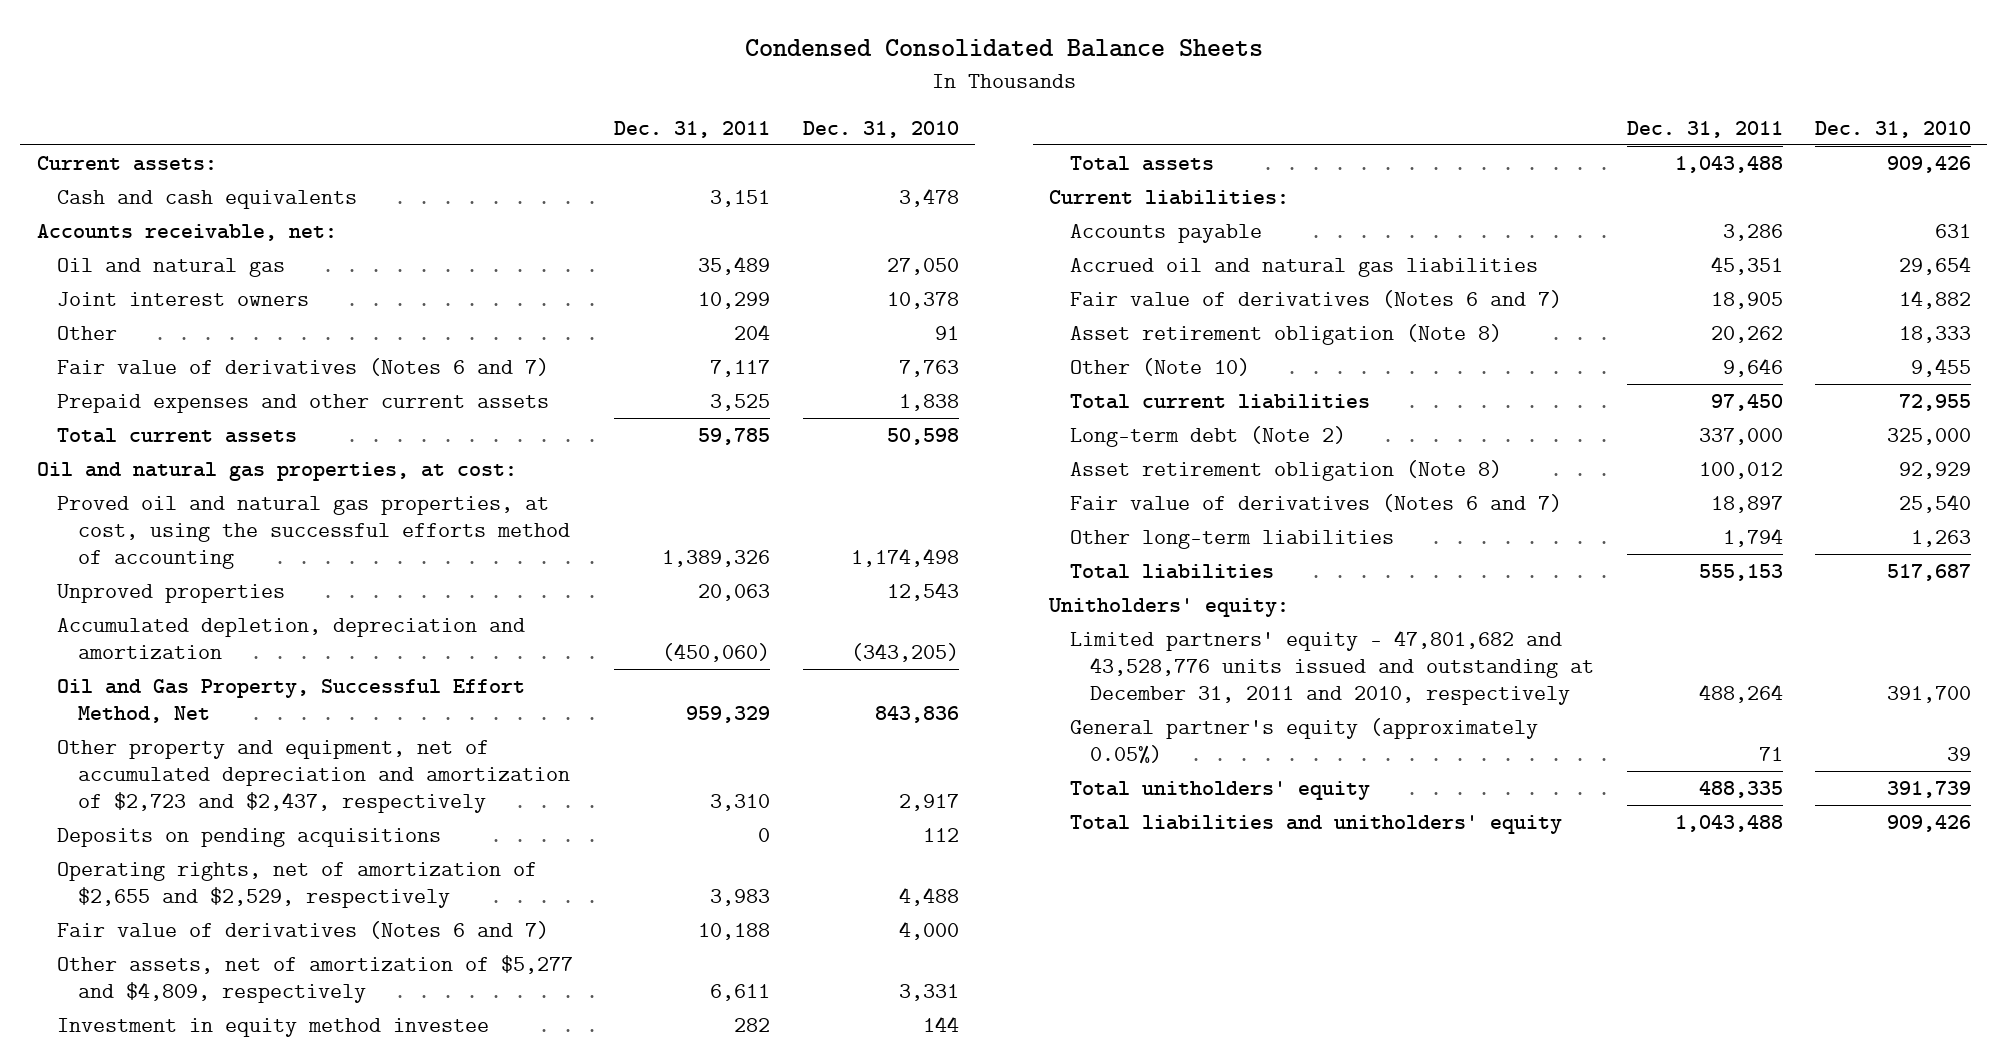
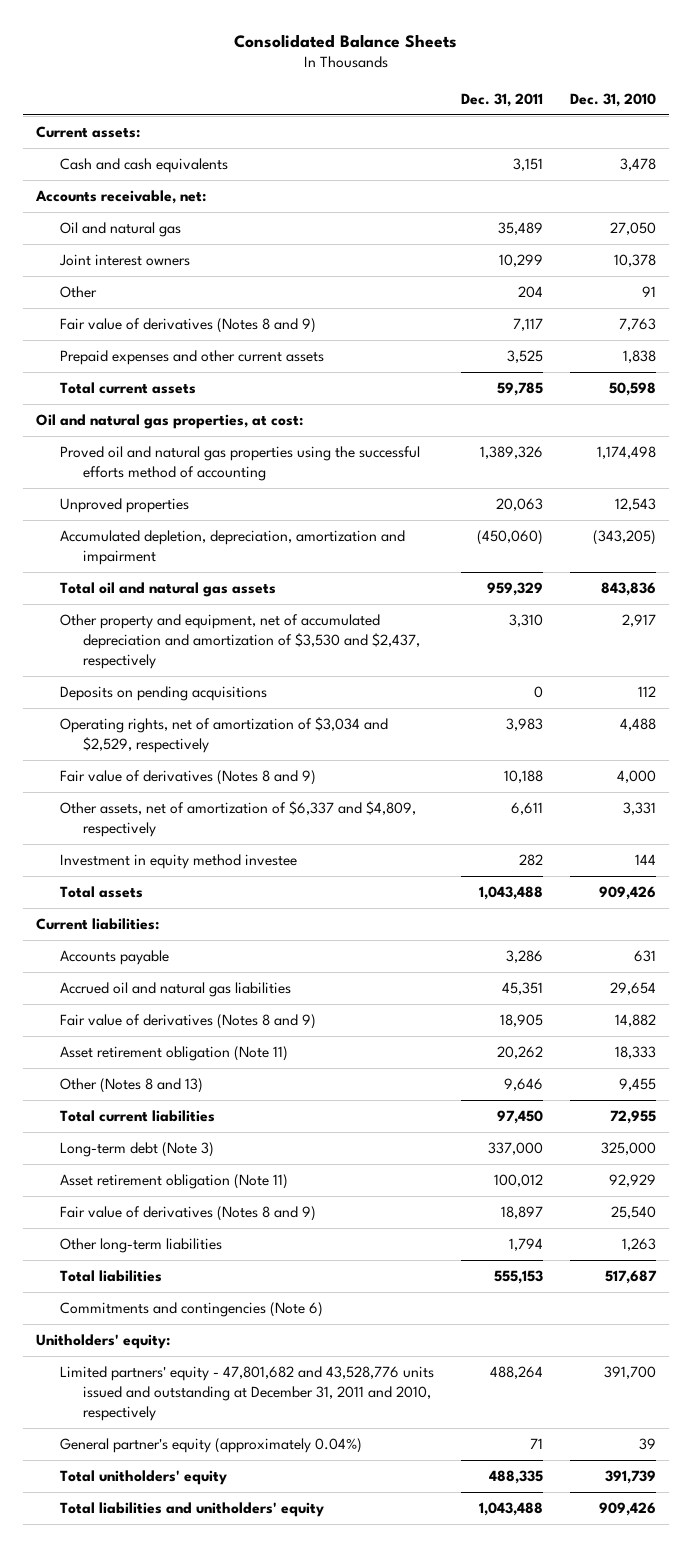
[744,39,1263,58] Condensed Consolidated Balance Sheets -> [234,33,458,48] Consolidated Balance Sheets
[57,358,550,377] Fair value of derivatives (Notes 6 and 7) -> [59,318,316,334] Fair value of derivatives (Notes 8 and 9)
[57,496,570,570] Proved oil and natural gas properties, at cost, using the successful efforts method of accounting -> [59,446,420,482] Proved oil and natural gas properties using the successful efforts method of accounting
[57,618,526,660] Accumulated depletion, depreciation and amortization -> [59,530,405,566] Accumulated depletion, depreciation, amortization and impairment
[57,679,526,724] Oil and Gas Property, Successful Effort Method, Net -> [59,582,276,598] Total oil and natural gas assets
[57,740,570,814] Other property and equipment, net of accumulated depreciation and amortization of $2,723 and $2,437, respectively -> [59,614,421,669] Other property and equipment, net of accumulated depreciation and amortization of $3,530 and $2,437, respectively
[57,862,538,909] Operating rights, net of amortization of $2,655 and $2,529, respectively -> [59,717,388,754] Operating rights, net of amortization of $3,034 and $2,529, respectively
[57,921,550,940] Fair value of derivatives (Notes 6 and 7) -> [59,770,316,786] Fair value of derivatives (Notes 8 and 9)
[57,955,574,1004] Other assets, net of amortization of $5,277 and $4,809, respectively -> [59,801,416,838] Other assets, net of amortization of $6,337 and $4,809, respectively
[1069,290,1562,309] Fair value of derivatives (Notes 6 and 7) -> [59,1014,316,1030] Fair value of derivatives (Notes 8 and 9)
[1069,324,1502,346] Asset retirement obligation (Note 8) -> [59,1046,288,1062] Asset retirement obligation (Note 11)
[1069,358,1250,377] Other (Note 10) -> [59,1078,203,1094] Other (Notes 8 and 13)
[1069,426,1346,448] Long-term debt (Note 2) -> [59,1142,214,1158] Long-term debt (Note 3)
[1069,460,1502,482] Asset retirement obligation (Note 8) -> [59,1174,288,1190] Asset retirement obligation (Note 11)
[1069,494,1562,513] Fair value of derivatives (Notes 6 and 7) -> [59,1206,316,1222] Fair value of derivatives (Notes 8 and 9)
none -> [59,1302,323,1318] Commitments and contingencies (Note 6)
[1069,718,1538,765] General partner's equity (approximately 0.05%) -> [59,1438,362,1454] General partner's equity (approximately 0.04%)

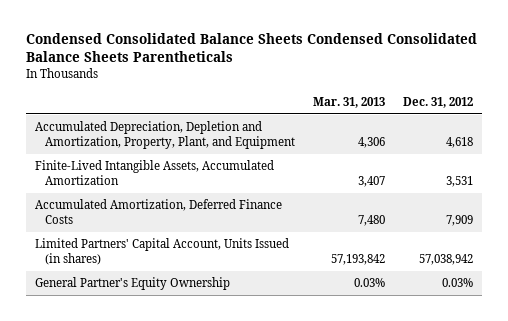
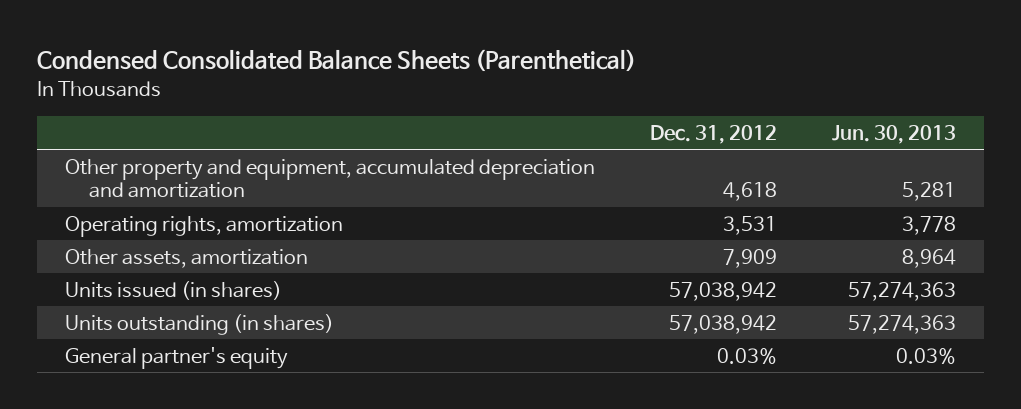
[26,33,478,63] Condensed Consolidated Balance Sheets Condensed Consolidated Balance Sheets Parentheticals -> [37,49,637,73] Condensed Consolidated Balance Sheets (Parenthetical)
[312,96,385,108] Mar. 31, 2013 -> none
none -> [832,124,957,144] Jun. 30, 2013
[35,121,295,150] Accumulated Depreciation, Depletion and Amortization, Property, Plant, and Equipment -> [64,158,595,199] Other property and equipment, accumulated depreciation and amortization
[35,160,275,186] Finite-Lived Intangible Assets, Accumulated Amortization -> [64,215,343,237] Operating rights, amortization
[35,199,283,225] Accumulated Amortization, Deferred Finance Costs -> [64,248,308,268] Other assets, amortization
[35,238,290,266] Limited Partners' Capital Account, Units Issued (in shares) -> [64,280,282,300] Units issued (in shares)
none -> [64,313,334,335] Units outstanding (in shares)
[35,277,231,291] General Partner's Equity Ownership -> [64,346,288,369] General partner's equity

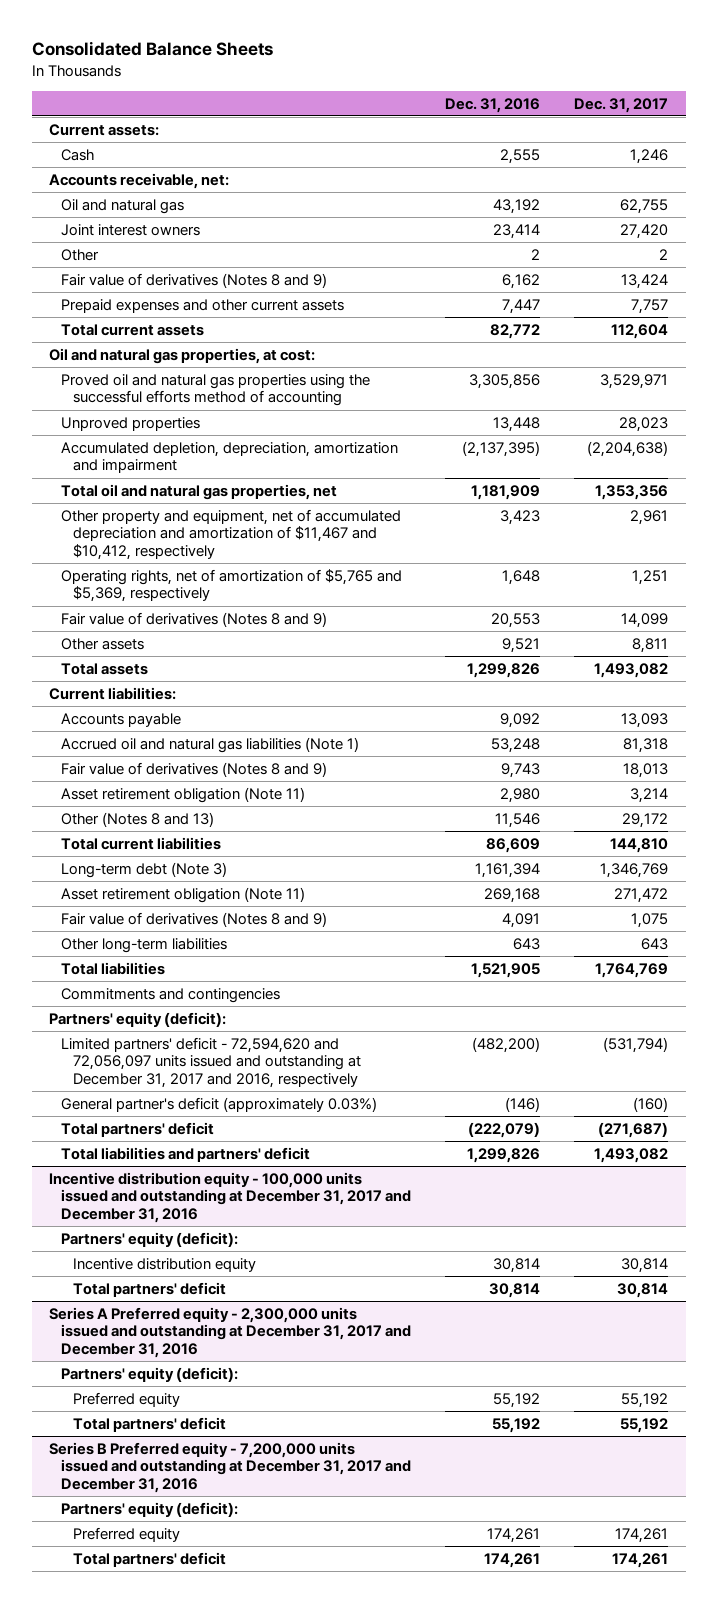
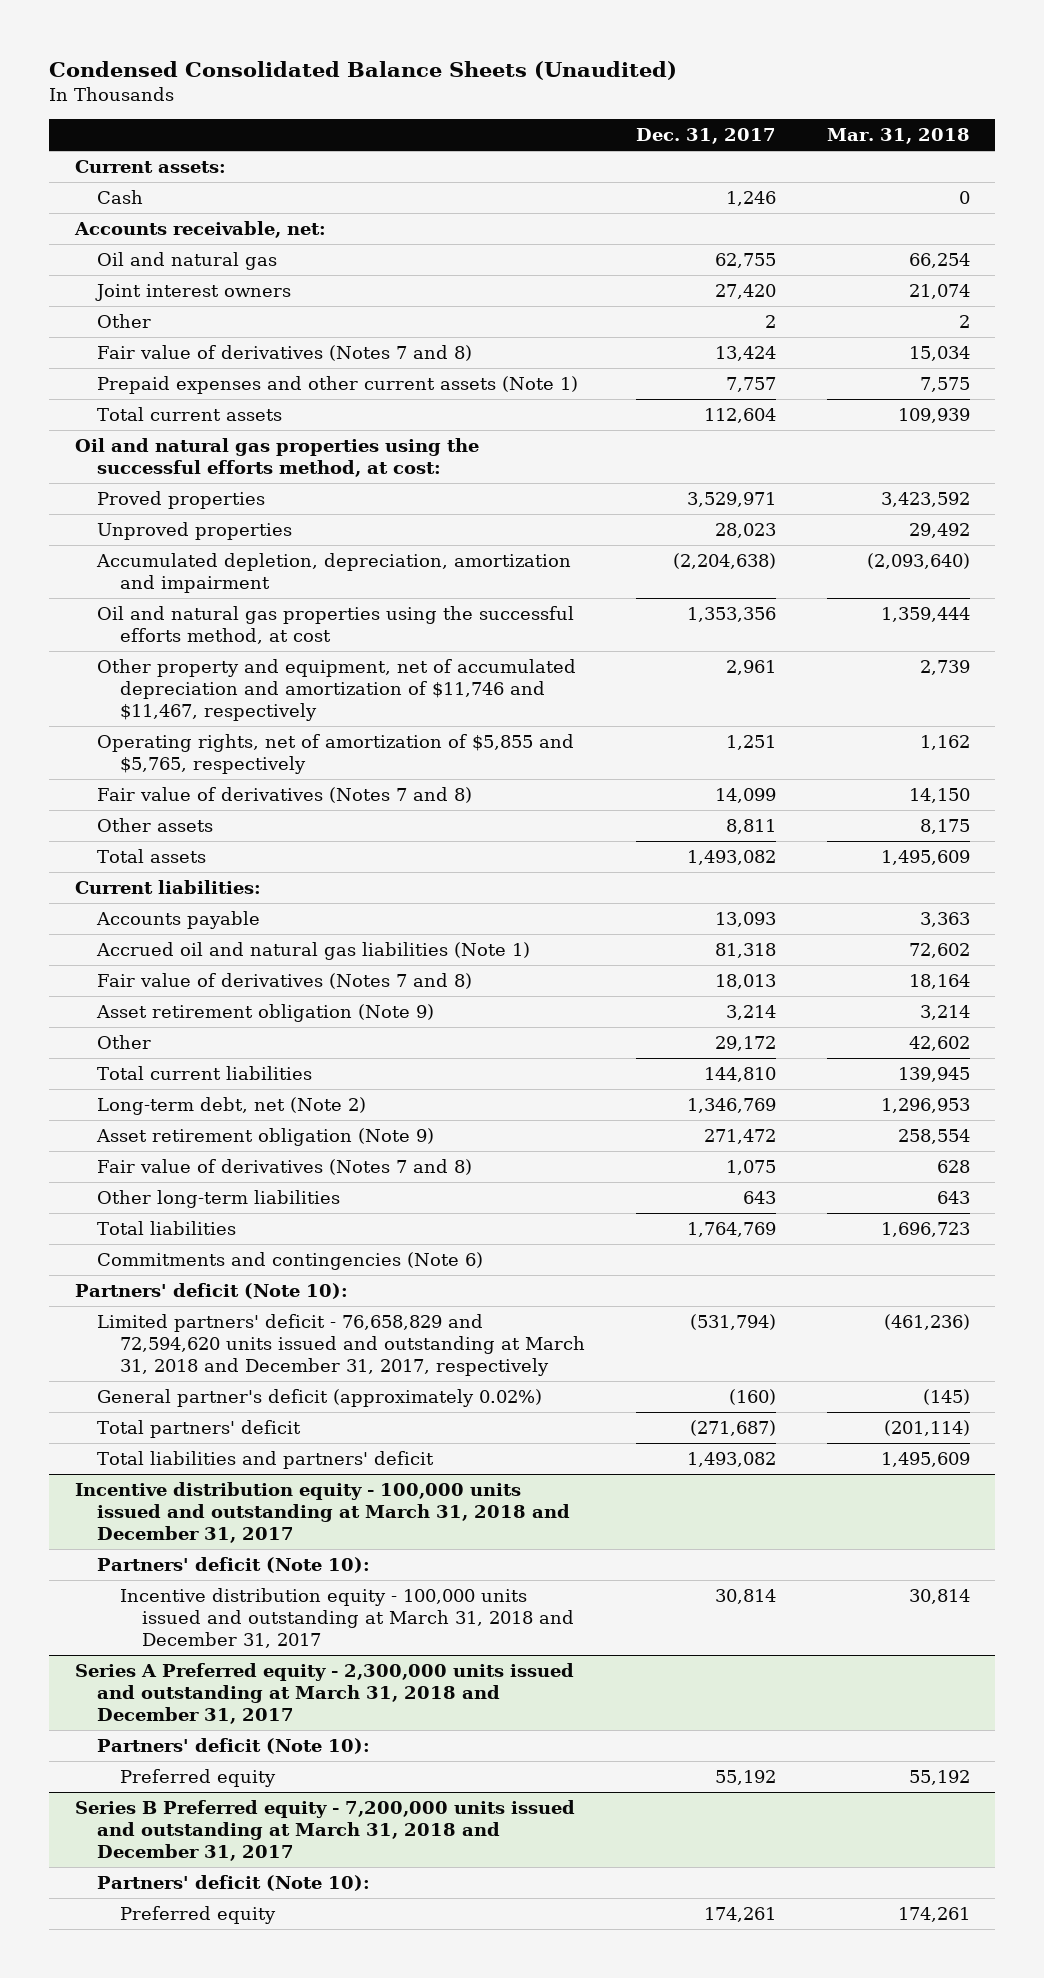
[31,41,273,57] Consolidated Balance Sheets -> [49,61,678,81] Condensed Consolidated Balance Sheets (Unaudited)
[445,97,541,113] Dec. 31, 2016 -> none
none -> [826,128,970,145] Mar. 31, 2018
[61,272,328,288] Fair value of derivatives (Notes 8 and 9) -> [97,344,473,361] Fair value of derivatives (Notes 7 and 8)
[61,298,345,313] Prepaid expenses and other current assets -> [97,375,579,394] Prepaid expenses and other current assets (Note 1)
[48,347,315,364] Oil and natural gas properties, at cost: -> [74,437,479,477] Oil and natural gas properties using the successful efforts method, at cost:
[61,373,371,407] Proved oil and natural gas properties using the successful efforts method of accounting -> [97,490,266,509] Proved properties
[61,483,338,500] Total oil and natural gas properties, net -> [97,605,575,644] Oil and natural gas properties using the successful efforts method, at cost
[61,508,402,560] Other property and equipment, net of accumulated depreciation and amortization of $11,467 and $10,412, respectively -> [97,658,577,721] Other property and equipment, net of accumulated depreciation and amortization of $11,746 and $11,467, respectively
[61,568,403,603] Operating rights, net of amortization of $5,765 and $5,369, respectively -> [97,733,575,774] Operating rights, net of amortization of $5,855 and $5,765, respectively
[61,611,328,627] Fair value of derivatives (Notes 8 and 9) -> [97,786,473,803] Fair value of derivatives (Notes 7 and 8)
[61,761,328,777] Fair value of derivatives (Notes 8 and 9) -> [97,972,473,989] Fair value of derivatives (Notes 7 and 8)
[61,786,306,803] Asset retirement obligation (Note 11) -> [96,1003,435,1022] Asset retirement obligation (Note 9)
[61,811,215,827] Other (Notes 8 and 13) -> [97,1034,152,1049] Other
[61,861,228,878] Long-term debt (Note 3) -> [97,1096,367,1115] Long-term debt, net (Note 2)
[61,886,306,903] Asset retirement obligation (Note 11) -> [96,1127,435,1146] Asset retirement obligation (Note 9)
[61,911,328,927] Fair value of derivatives (Notes 8 and 9) -> [97,1158,473,1175] Fair value of derivatives (Notes 7 and 8)
[61,987,281,1003] Commitments and contingencies -> [97,1251,484,1270] Commitments and contingencies (Note 6)
[48,1011,226,1027] Partners' equity (deficit): -> [74,1282,348,1299] Partners' deficit (Note 10):
[61,1036,362,1088] Limited partners' deficit - 72,594,620 and 72,056,097 units issued and outstanding at December 31, 2017 and 2016, respectively -> [97,1313,585,1376] Limited partners' deficit - 76,658,829 and 72,594,620 units issued and outstanding at March 31, 2018 and December 31, 2017, respectively
[61,1096,378,1112] General partner's deficit (approximately 0.03%) -> [97,1388,543,1407] General partner's deficit (approximately 0.02%)
[73,1281,227,1297] Total partners' deficit -> none
[48,1171,412,1223] Incentive distribution equity - 100,000 units issued and outstanding at December 31, 2017 and December 31, 2016 -> [74,1481,571,1543] Incentive distribution equity - 100,000 units issued and outstanding at March 31, 2018 and December 31, 2017
[61,1231,239,1247] Partners' equity (deficit): -> [97,1556,371,1573] Partners' deficit (Note 10):
[73,1257,257,1272] Incentive distribution equity -> [119,1587,575,1648] Incentive distribution equity - 100,000 units issued and outstanding at March 31, 2018 and December 31, 2017
[48,1306,412,1358] Series A Preferred equity - 2,300,000 units issued and outstanding at December 31, 2017 and December 31, 2016 -> [74,1662,574,1724] Series A Preferred equity - 2,300,000 units issued and outstanding at March 31, 2018 and December 31, 2017
[61,1366,239,1382] Partners' equity (deficit): -> [97,1737,371,1754] Partners' deficit (Note 10):
[73,1416,227,1432] Total partners' deficit -> none
[48,1441,412,1493] Series B Preferred equity - 7,200,000 units issued and outstanding at December 31, 2017 and December 31, 2016 -> [74,1799,575,1861] Series B Preferred equity - 7,200,000 units issued and outstanding at March 31, 2018 and December 31, 2017
[61,1501,239,1517] Partners' equity (deficit): -> [97,1874,371,1891] Partners' deficit (Note 10):
[73,1551,227,1567] Total partners' deficit -> none

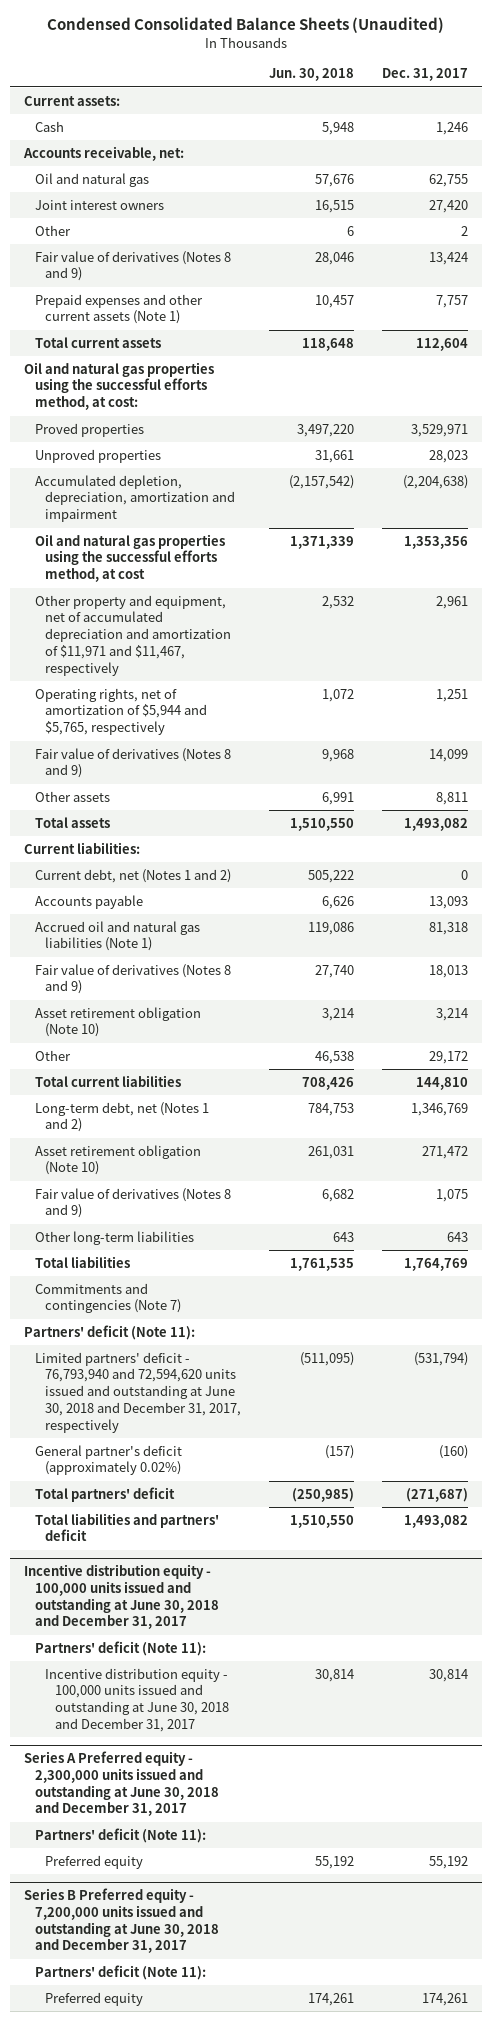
[826,128,970,145] Mar. 31, 2018 -> none
none -> [268,68,354,82] Jun. 30, 2018
[97,344,473,361] Fair value of derivatives (Notes 7 and 8) -> [34,250,231,282] Fair value of derivatives (Notes 8 and 9)
[97,658,577,721] Other property and equipment, net of accumulated depreciation and amortization of $11,746 and $11,467, respectively -> [34,594,232,676] Other property and equipment, net of accumulated depreciation and amortization of $11,971 and $11,467, respectively
[97,733,575,774] Operating rights, net of amortization of $5,855 and $5,765, respectively -> [34,687,208,736] Operating rights, net of amortization of $5,944 and $5,765, respectively
[97,786,473,803] Fair value of derivatives (Notes 7 and 8) -> [34,747,231,779] Fair value of derivatives (Notes 8 and 9)
none -> [34,868,231,883] Current debt, net (Notes 1 and 2)
[97,972,473,989] Fair value of derivatives (Notes 7 and 8) -> [34,963,231,995] Fair value of derivatives (Notes 8 and 9)
[96,1003,435,1022] Asset retirement obligation (Note 9) -> [34,1006,201,1038] Asset retirement obligation (Note 10)
[97,1096,367,1115] Long-term debt, net (Note 2) -> [34,1101,209,1133] Long-term debt, net (Notes 1 and 2)
[96,1127,435,1146] Asset retirement obligation (Note 9) -> [34,1144,201,1176] Asset retirement obligation (Note 10)
[97,1158,473,1175] Fair value of derivatives (Notes 7 and 8) -> [34,1187,231,1219] Fair value of derivatives (Notes 8 and 9)
[97,1251,484,1270] Commitments and contingencies (Note 6) -> [34,1282,182,1314] Commitments and contingencies (Note 7)
[74,1282,348,1299] Partners' deficit (Note 10): -> [24,1324,196,1340] Partners' deficit (Note 11):
[97,1313,585,1376] Limited partners' deficit - 76,658,829 and 72,594,620 units issued and outstanding at March 31, 2018 and December 31, 2017, respectively -> [34,1351,242,1433] Limited partners' deficit - 76,793,940 and 72,594,620 units issued and outstanding at June 30, 2018 and December 31, 2017, respectively
[74,1481,571,1543] Incentive distribution equity - 100,000 units issued and outstanding at March 31, 2018 and December 31, 2017 -> [24,1564,219,1630] Incentive distribution equity - 100,000 units issued and outstanding at June 30, 2018 and December 31, 2017
[97,1556,371,1573] Partners' deficit (Note 10): -> [34,1640,206,1656] Partners' deficit (Note 11):
[119,1587,575,1648] Incentive distribution equity - 100,000 units issued and outstanding at March 31, 2018 and December 31, 2017 -> [45,1667,230,1732] Incentive distribution equity - 100,000 units issued and outstanding at June 30, 2018 and December 31, 2017
[74,1662,574,1724] Series A Preferred equity - 2,300,000 units issued and outstanding at March 31, 2018 and December 31, 2017 -> [24,1751,219,1817] Series A Preferred equity - 2,300,000 units issued and outstanding at June 30, 2018 and December 31, 2017
[97,1737,371,1754] Partners' deficit (Note 10): -> [34,1827,206,1843] Partners' deficit (Note 11):
[74,1799,575,1861] Series B Preferred equity - 7,200,000 units issued and outstanding at March 31, 2018 and December 31, 2017 -> [24,1888,219,1954] Series B Preferred equity - 7,200,000 units issued and outstanding at June 30, 2018 and December 31, 2017
[97,1874,371,1891] Partners' deficit (Note 10): -> [34,1964,206,1980] Partners' deficit (Note 11):

